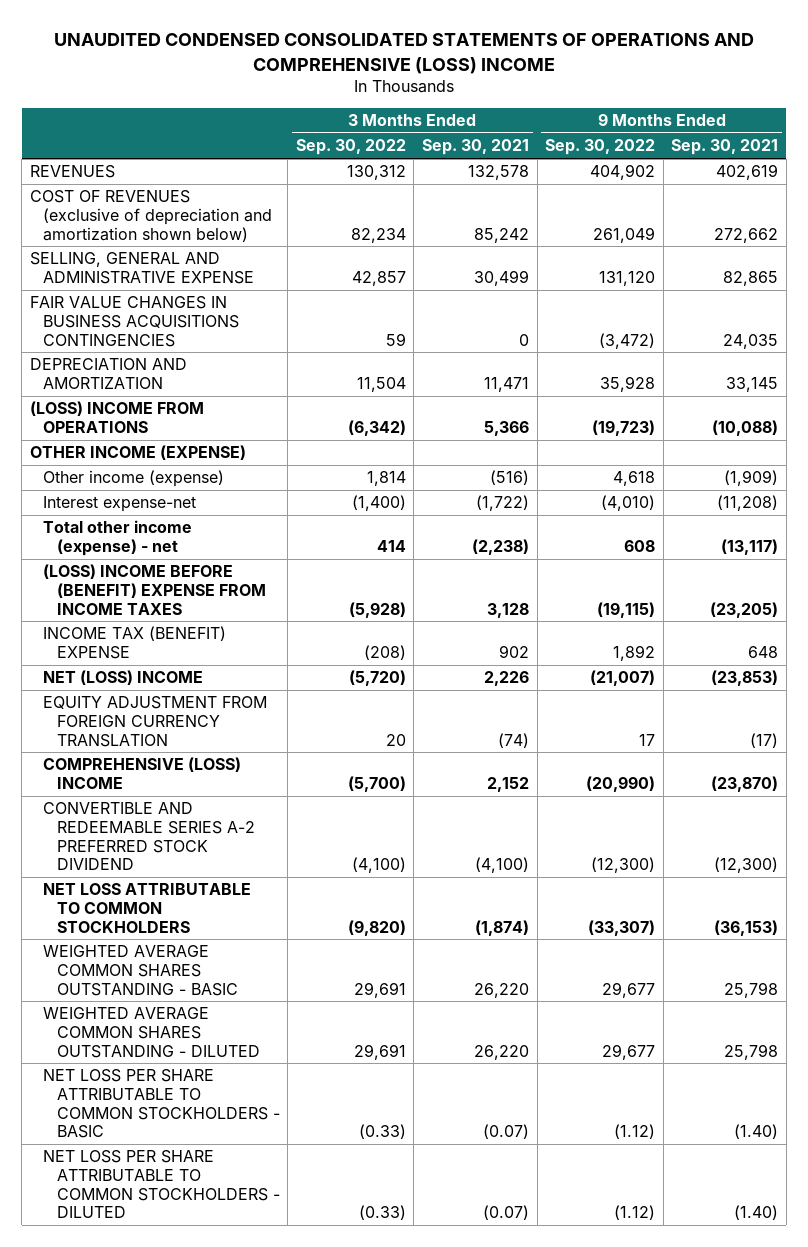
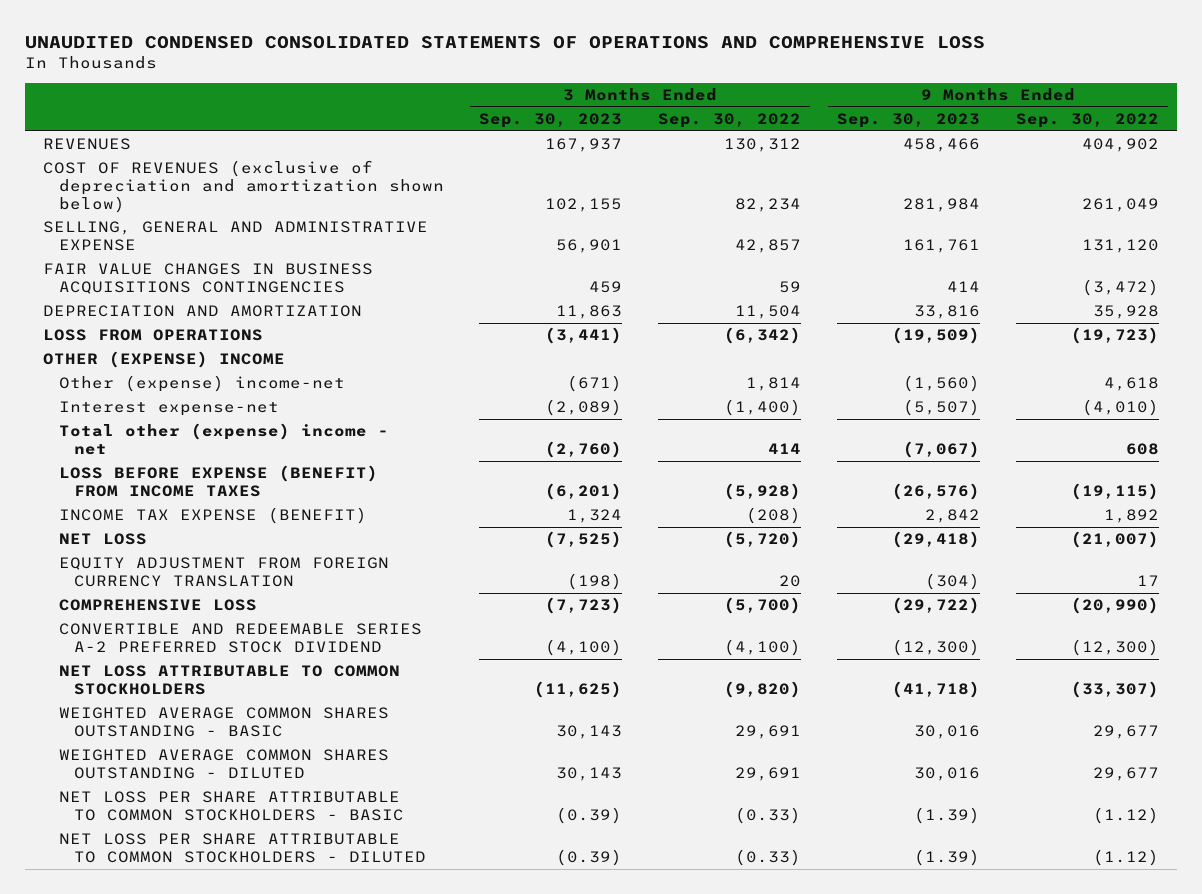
[53,33,754,74] UNAUDITED CONDENSED CONSOLIDATED STATEMENTS OF OPERATIONS AND COMPREHENSIVE (LOSS) INCOME -> [25,36,986,50] UNAUDITED CONDENSED CONSOLIDATED STATEMENTS OF OPERATIONS AND COMPREHENSIVE LOSS
[422,139,530,156] Sep. 30, 2021 -> none
[671,139,779,156] Sep. 30, 2021 -> none
none -> [479,112,623,128] Sep. 30, 2023
none -> [836,112,980,128] Sep. 30, 2023
[29,401,204,433] (LOSS) INCOME FROM OPERATIONS -> [43,329,264,342] LOSS FROM OPERATIONS
[29,445,246,461] OTHER INCOME (EXPENSE) -> [43,351,286,369] OTHER (EXPENSE) INCOME
[43,470,225,488] Other income (expense) -> [58,375,345,393] Other (expense) income-net
[43,520,193,556] Total other income (expense) - net -> [58,423,389,455] Total other (expense) income - net
[43,564,266,615] (LOSS) INCOME BEFORE (BENEFIT) EXPENSE FROM INCOME TAXES -> [58,465,378,497] LOSS BEFORE EXPENSE (BENEFIT) FROM INCOME TAXES
[43,626,227,659] INCOME TAX (BENEFIT) EXPENSE -> [58,507,367,525] INCOME TAX EXPENSE (BENEFIT)
[43,670,204,686] NET (LOSS) INCOME -> [58,533,147,546] NET LOSS
[43,757,242,789] COMPREHENSIVE (LOSS) INCOME -> [58,599,257,612] COMPREHENSIVE LOSS

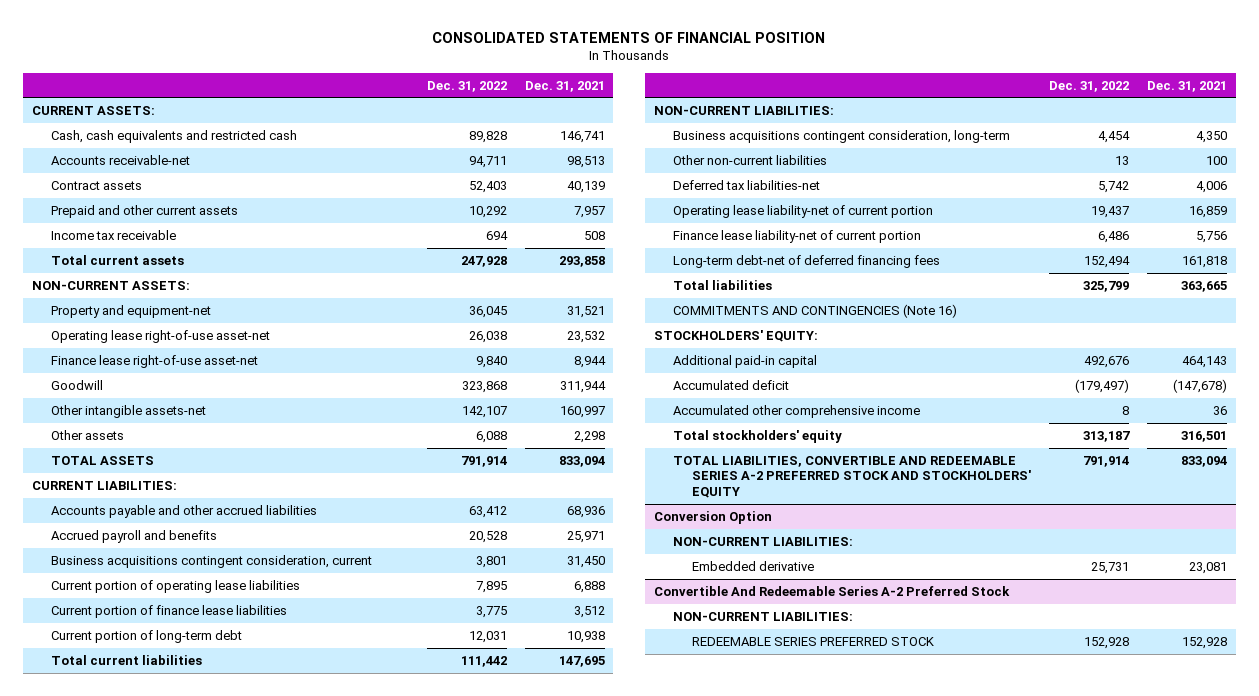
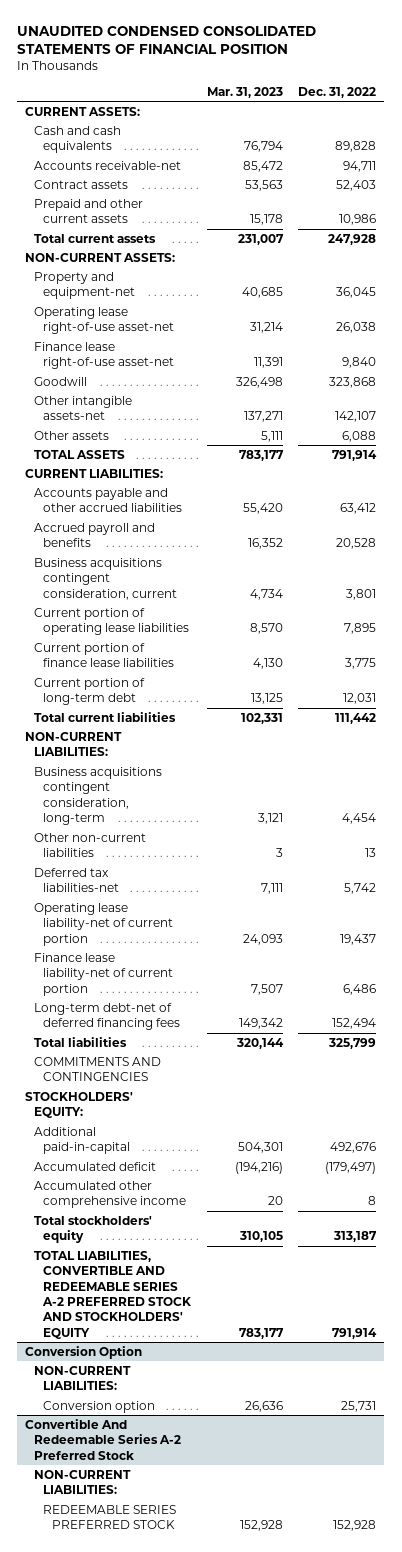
[432,31,826,43] CONSOLIDATED STATEMENTS OF FINANCIAL POSITION -> [17,25,317,54] UNAUDITED CONDENSED CONSOLIDATED STATEMENTS OF FINANCIAL POSITION
[524,80,605,92] Dec. 31, 2021 -> none
none -> [206,86,283,98] Mar. 31, 2023
[50,129,297,143] Cash, cash equivalents and restricted cash -> [34,125,122,154] Cash and cash equivalents
[50,229,176,240] Income tax receivable -> none
[468,205,507,218] 10,292 -> [339,214,377,226] 10,986
[673,303,958,318] COMMITMENTS AND CONTINGENCIES (Note 16) -> [34,1056,162,1082] COMMITMENTS AND CONTINGENCIES
[673,354,818,368] Additional paid-in capital -> [34,1126,131,1155] Additional paid-in-capital
[692,560,815,571] Embedded derivative -> [43,1400,156,1413] Conversion option

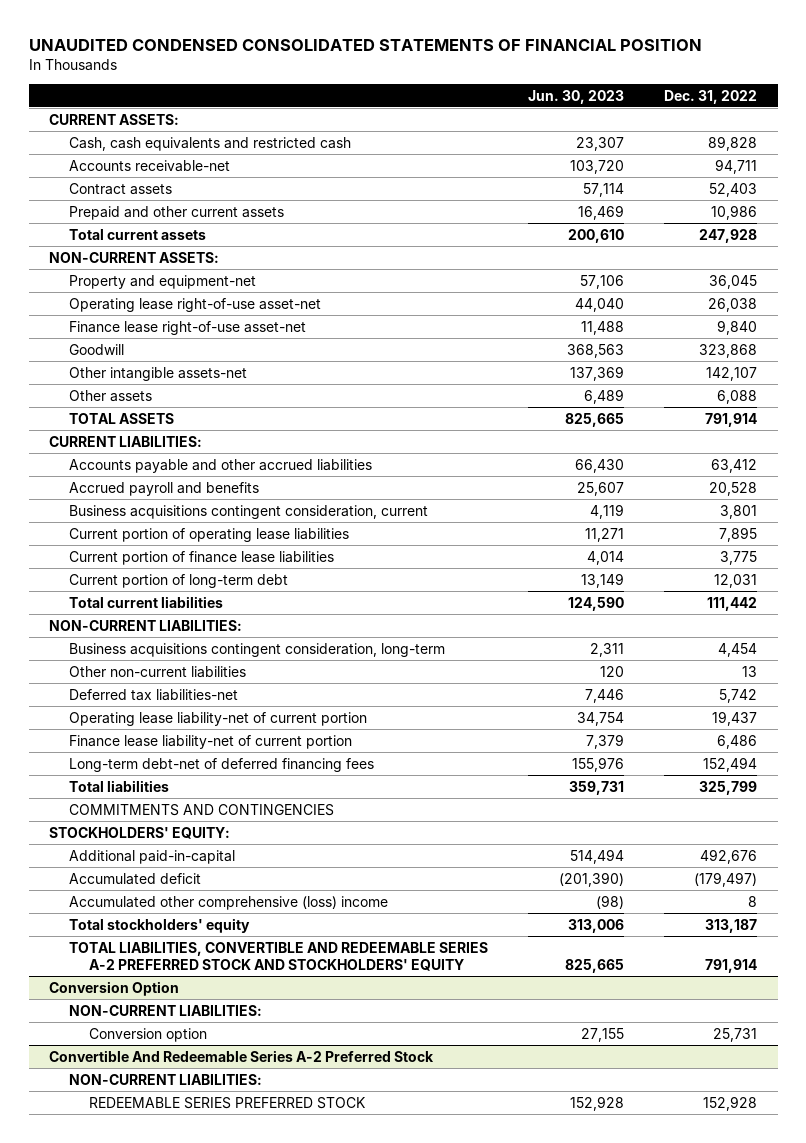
[206,86,283,98] Mar. 31, 2023 -> none
none -> [528,89,625,104] Jun. 30, 2023
[34,125,122,154] Cash and cash equivalents -> [69,136,352,151] Cash, cash equivalents and restricted cash
[34,1180,187,1209] Accumulated other comprehensive income -> [69,895,389,910] Accumulated other comprehensive (loss) income

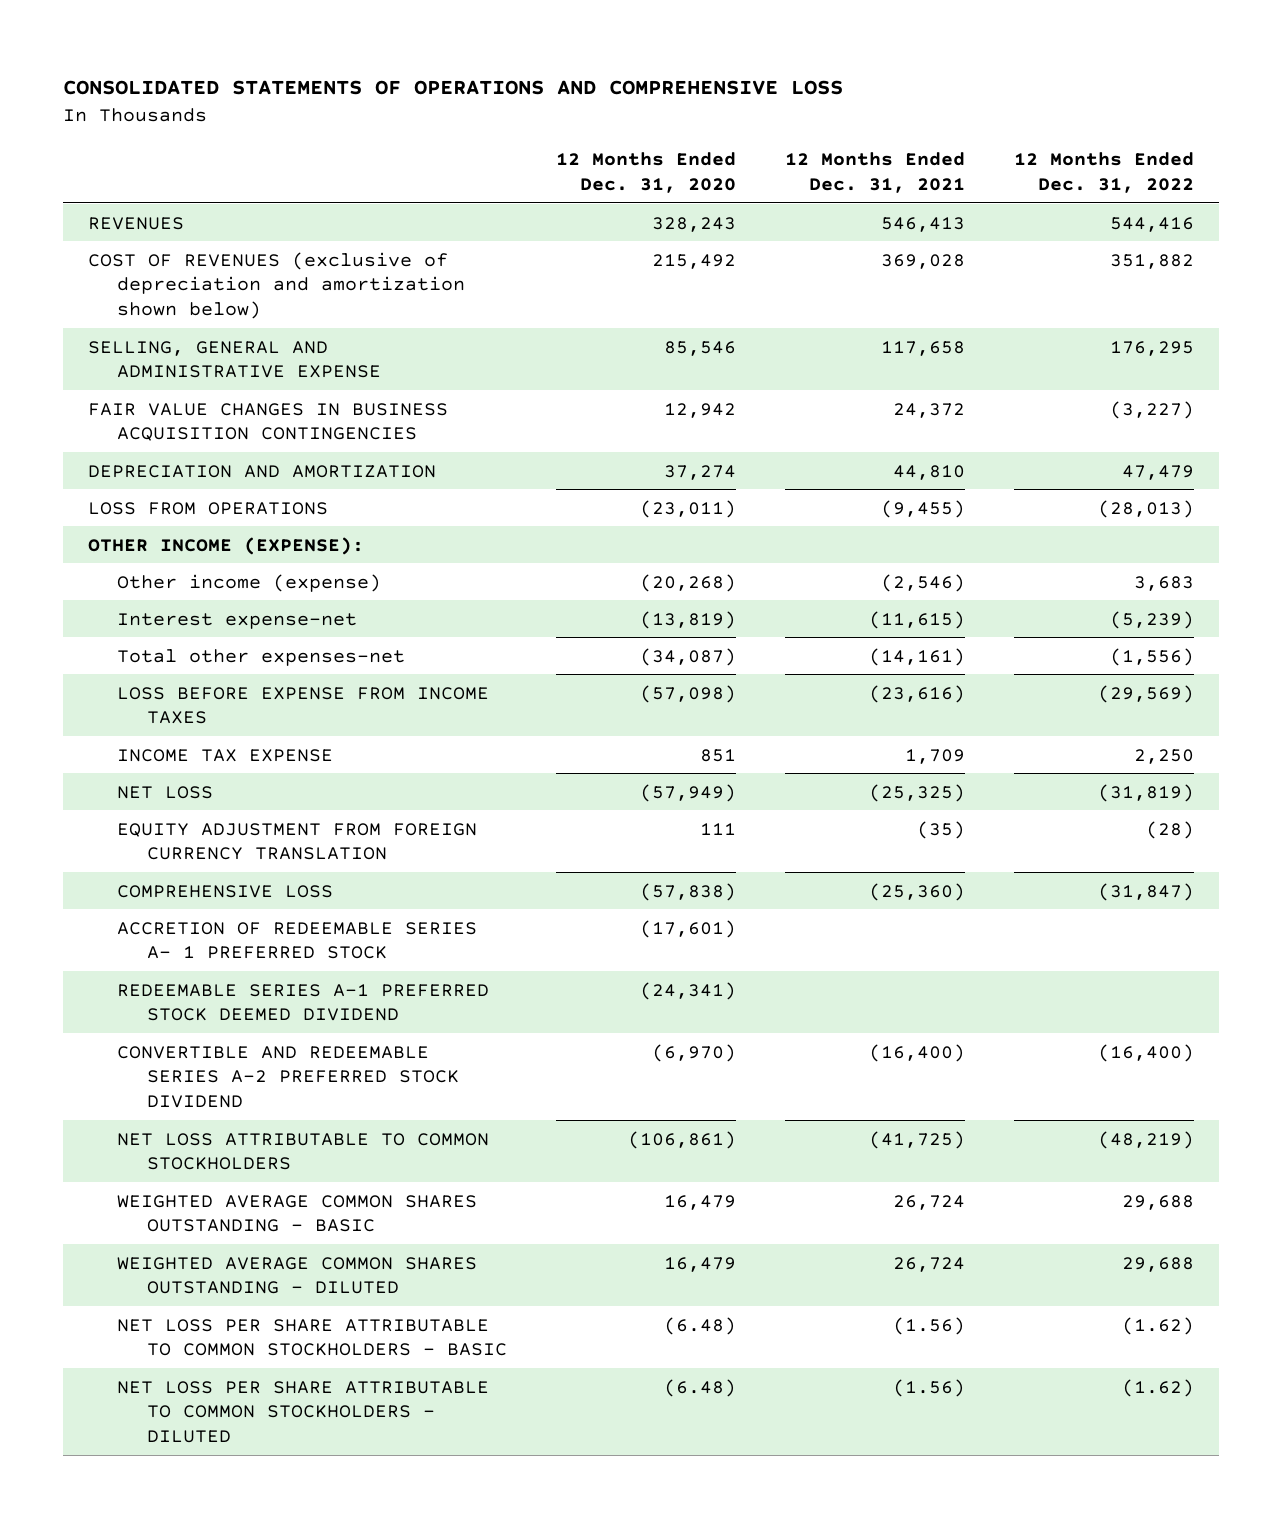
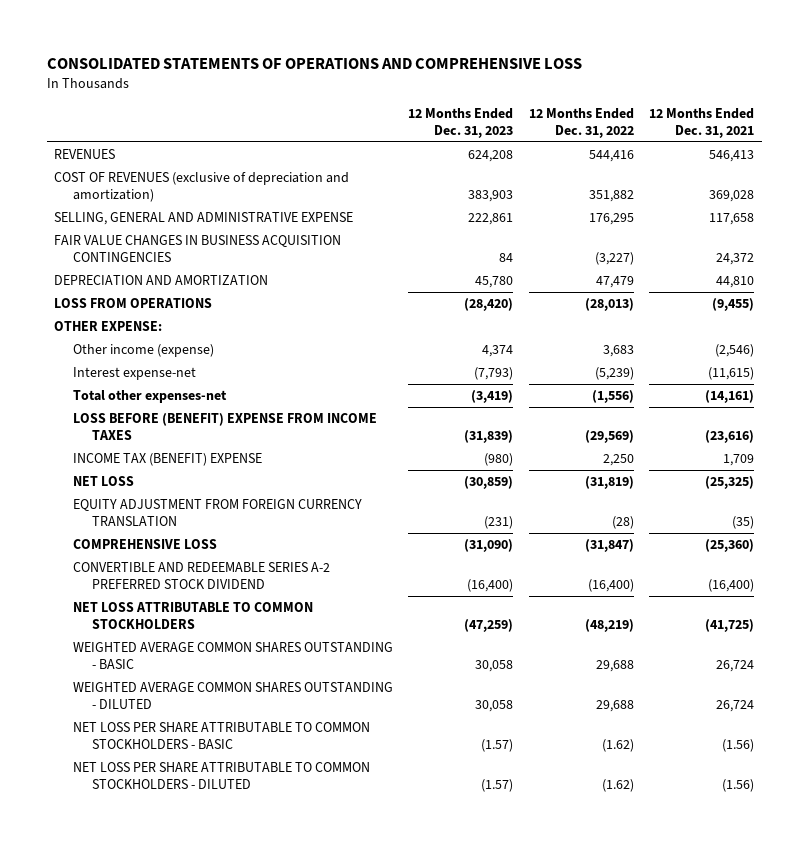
[555,151,736,193] 12 Months Ended Dec. 31, 2020 -> none
none -> [408,108,514,138] 12 Months Ended Dec. 31, 2023
[87,251,466,320] COST OF REVENUES (exclusive of depreciation and amortization shown below) -> [54,172,350,202] COST OF REVENUES (exclusive of depreciation and amortization)
[87,536,364,555] OTHER INCOME (EXPENSE): -> [54,321,163,332] OTHER EXPENSE:
[117,686,490,725] LOSS BEFORE EXPENSE FROM INCOME TAXES -> [73,413,378,440] LOSS BEFORE (BENEFIT) EXPENSE FROM INCOME TAXES
[117,748,334,762] INCOME TAX EXPENSE -> [73,453,263,467] INCOME TAX (BENEFIT) EXPENSE
[117,921,478,960] ACCRETION OF REDEEMABLE SERIES A- 1 PREFERRED STOCK -> none
[117,983,490,1022] REDEEMABLE SERIES A-1 PREFERRED STOCK DEEMED DIVIDEND -> none

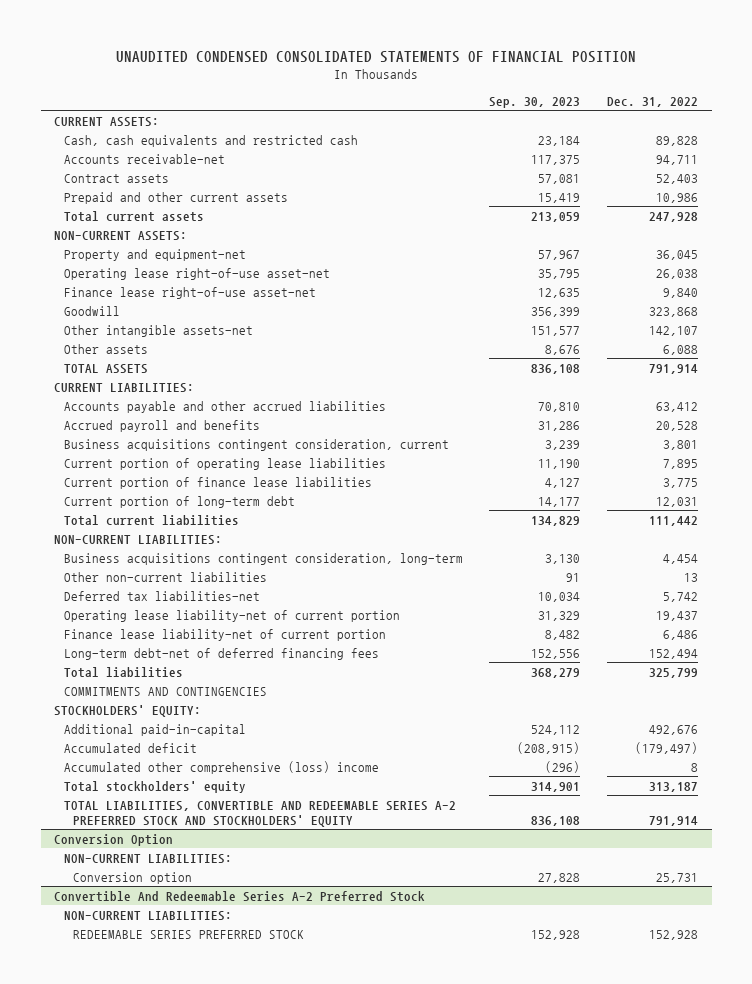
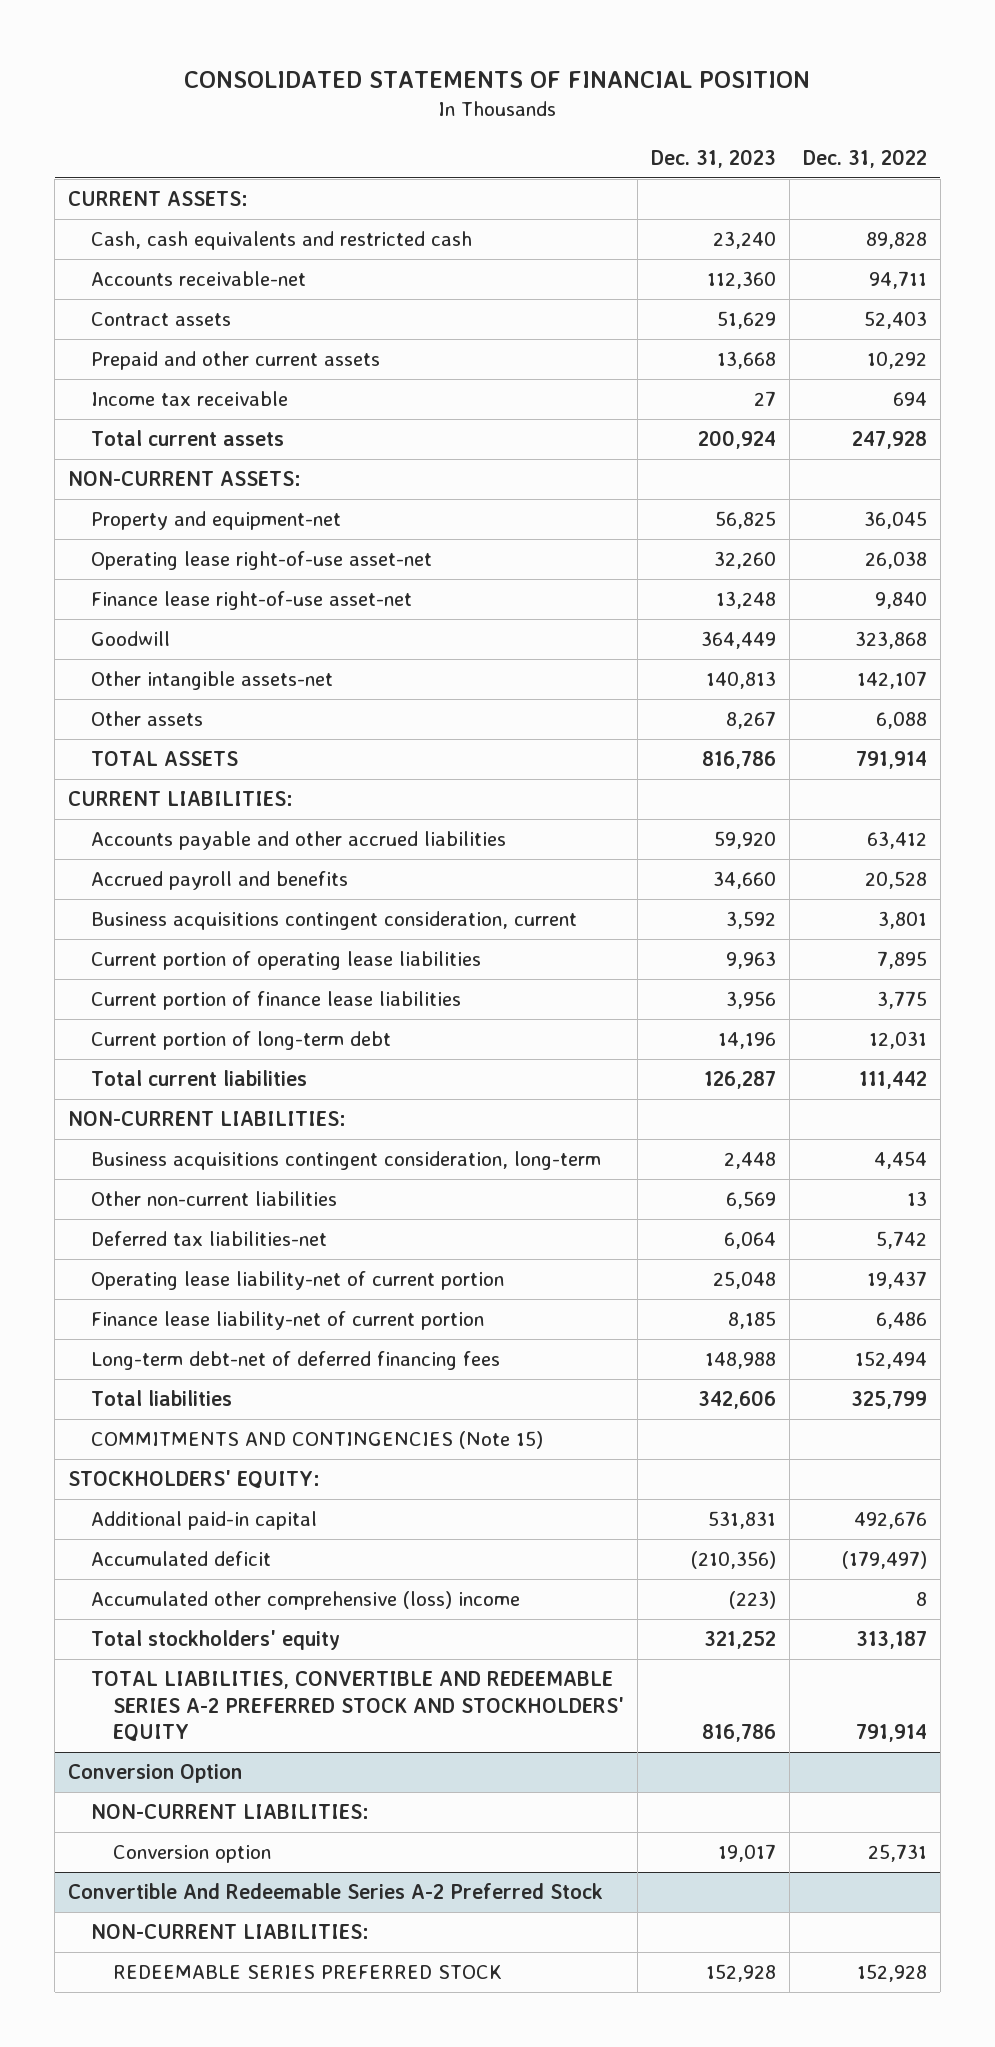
[116,50,637,63] UNAUDITED CONDENSED CONSOLIDATED STATEMENTS OF FINANCIAL POSITION -> [184,70,811,88] CONSOLIDATED STATEMENTS OF FINANCIAL POSITION
[489,96,581,108] Sep. 30, 2023 -> none
none -> [650,148,776,168] Dec. 31, 2023
[656,192,699,203] 10,986 -> [866,351,927,370] 10,292
none -> [90,391,288,407] Income tax receivable
[63,686,267,696] COMMITMENTS AND CONTINGENCIES -> [90,1431,543,1450] COMMITMENTS AND CONTINGENCIES (Note 15)
[63,723,246,736] Additional paid-in-capital -> [90,1511,317,1531] Additional paid-in capital

